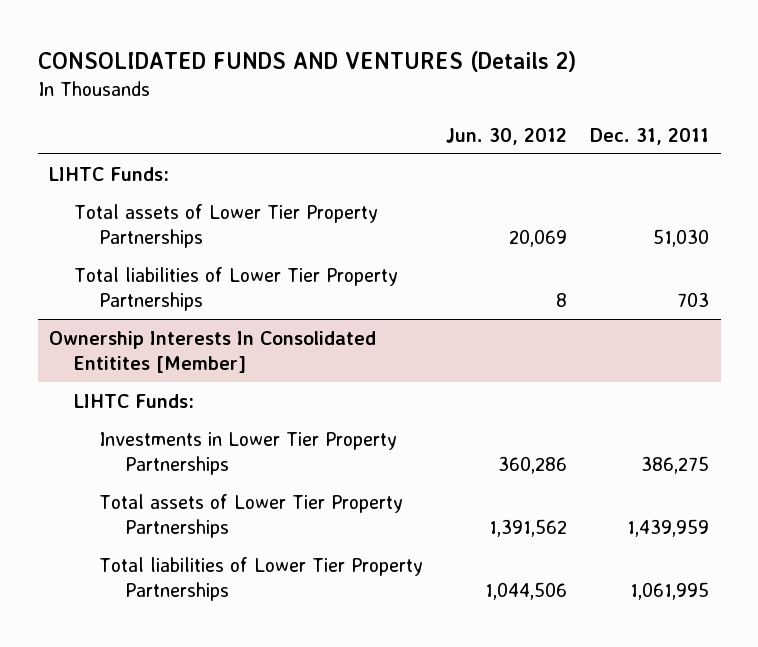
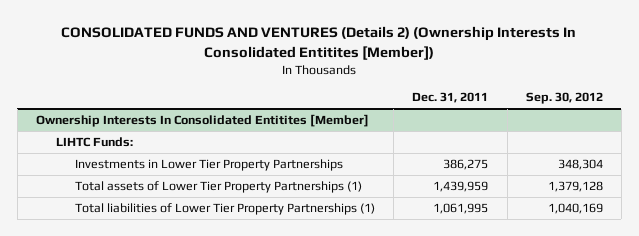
[37,50,576,72] CONSOLIDATED FUNDS AND VENTURES (Details 2) -> [61,25,577,60] CONSOLIDATED FUNDS AND VENTURES (Details 2) (Ownership Interests In Consolidated Entitites [Member])
[446,127,568,145] Jun. 30, 2012 -> none
none -> [525,92,603,105] Sep. 30, 2012
[49,166,170,181] LIHTC Funds: -> none
[74,203,379,248] Total assets of Lower Tier Property Partnerships -> none
[74,266,399,311] Total liabilities of Lower Tier Property Partnerships -> none
[99,493,404,538] Total assets of Lower Tier Property Partnerships -> [75,181,363,194] Total assets of Lower Tier Property Partnerships (1)
[99,556,424,601] Total liabilities of Lower Tier Property Partnerships -> [75,203,376,216] Total liabilities of Lower Tier Property Partnerships (1)

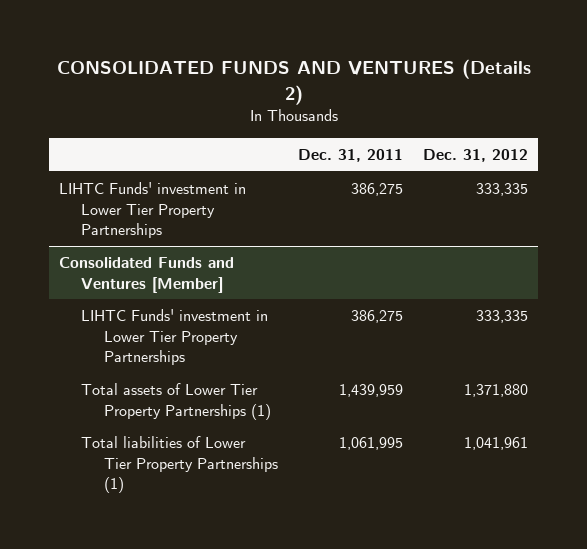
[61,25,577,60] CONSOLIDATED FUNDS AND VENTURES (Details 2) (Ownership Interests In Consolidated Entitites [Member]) -> [56,59,531,105] CONSOLIDATED FUNDS AND VENTURES (Details 2)
[525,92,603,105] Sep. 30, 2012 -> none
none -> [422,148,528,162] Dec. 31, 2012
[35,114,369,128] Ownership Interests In Consolidated Entitites [Member] -> none
[55,137,133,148] LIHTC Funds: -> none
[75,159,344,172] Investments in Lower Tier Property Partnerships -> [59,182,247,239] LIHTC Funds' investment in Lower Tier Property Partnerships
none -> [59,257,235,293] Consolidated Funds and Ventures [Member]
none -> [81,309,269,366] LIHTC Funds' investment in Lower Tier Property Partnerships

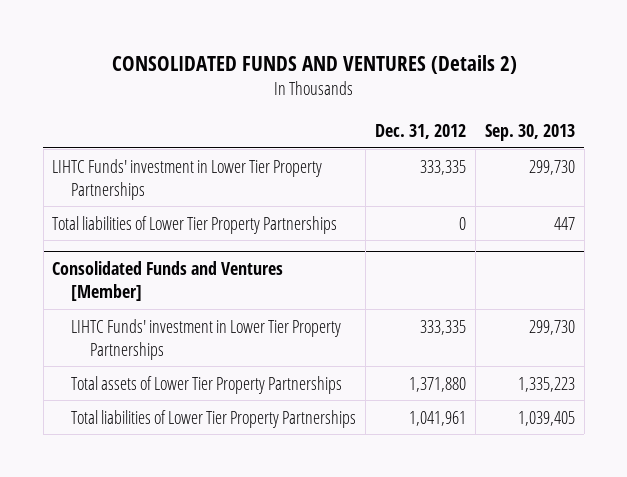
[297,148,403,162] Dec. 31, 2011 -> none
none -> [484,123,575,141] Sep. 30, 2013
none -> [52,215,338,234] Total liabilities of Lower Tier Property Partnerships
[81,383,271,420] Total assets of Lower Tier Property Partnerships (1) -> [71,375,343,394] Total assets of Lower Tier Property Partnerships
[81,436,278,494] Total liabilities of Lower Tier Property Partnerships (1) -> [71,409,357,428] Total liabilities of Lower Tier Property Partnerships

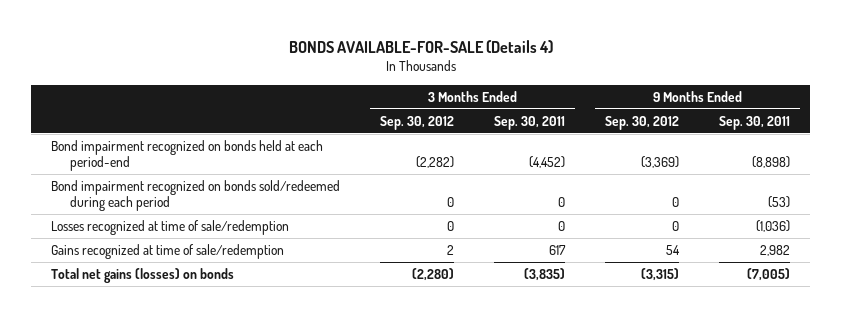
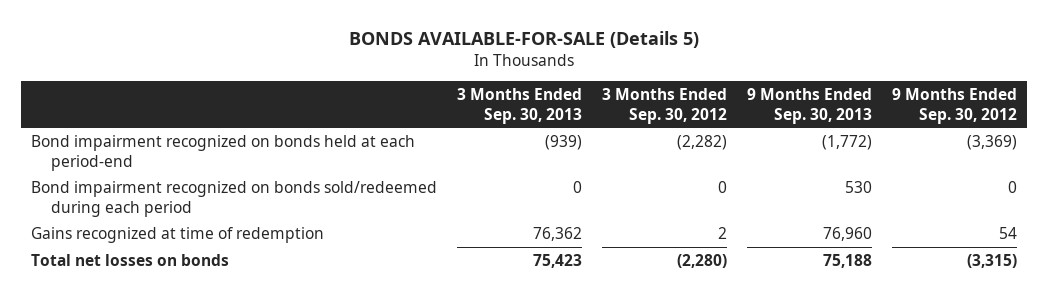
[288,39,553,53] BONDS AVAILABLE-FOR-SALE (Details 4) -> [348,30,699,48] BONDS AVAILABLE-FOR-SALE (Details 5)
[494,115,566,130] Sep. 30, 2011 -> none
[719,115,791,130] Sep. 30, 2011 -> none
none -> [456,87,582,124] 3 Months Ended Sep. 30, 2013
none -> [747,87,873,124] 9 Months Ended Sep. 30, 2013
[51,219,290,235] Losses recognized at time of sale/redemption -> none
[51,243,285,259] Gains recognized at time of sale/redemption -> [30,226,324,243] Gains recognized at time of redemption
[51,267,235,283] Total net gains (losses) on bonds -> [30,253,229,266] Total net losses on bonds

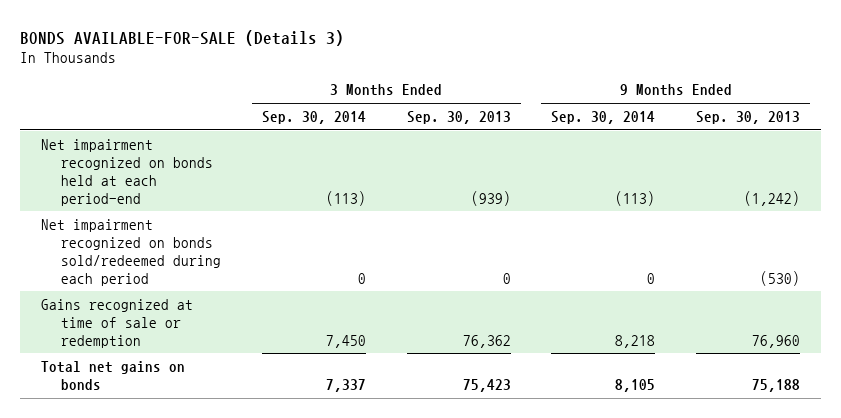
[348,30,699,48] BONDS AVAILABLE-FOR-SALE (Details 5) -> [20,29,345,46] BONDS AVAILABLE-FOR-SALE (Details 3)
[601,87,727,124] 3 Months Ended Sep. 30, 2012 -> none
[892,87,1018,124] 9 Months Ended Sep. 30, 2012 -> none
none -> [261,110,366,124] Sep. 30, 2014
none -> [551,110,656,124] Sep. 30, 2014
[30,134,415,171] Bond impairment recognized on bonds held at each period-end -> none
[30,180,437,217] Bond impairment recognized on bonds sold/redeemed during each period -> [40,138,213,206] Net impairment recognized on bonds held at each period-end
[572,180,582,193] 0 -> [470,190,511,206] (939)
[845,180,873,193] 530 -> [744,190,801,206] (1,242)
none -> [40,218,221,286] Net impairment recognized on bonds sold/redeemed during each period
[30,226,324,243] Gains recognized at time of redemption -> [40,298,193,348] Gains recognized at time of sale or redemption
[30,253,229,266] Total net losses on bonds -> [40,360,185,390] Total net gains on bonds

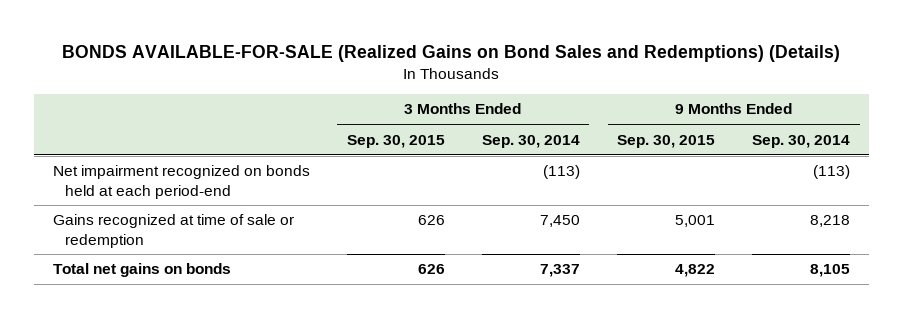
[20,29,345,46] BONDS AVAILABLE-FOR-SALE (Details 3) -> [62,44,841,62] BONDS AVAILABLE-FOR-SALE (Realized Gains on Bond Sales and Redemptions) (Details)
[406,110,511,124] Sep. 30, 2013 -> none
[696,110,801,124] Sep. 30, 2013 -> none
none -> [346,134,445,148] Sep. 30, 2015
none -> [617,134,716,148] Sep. 30, 2015
[40,218,221,286] Net impairment recognized on bonds sold/redeemed during each period -> none

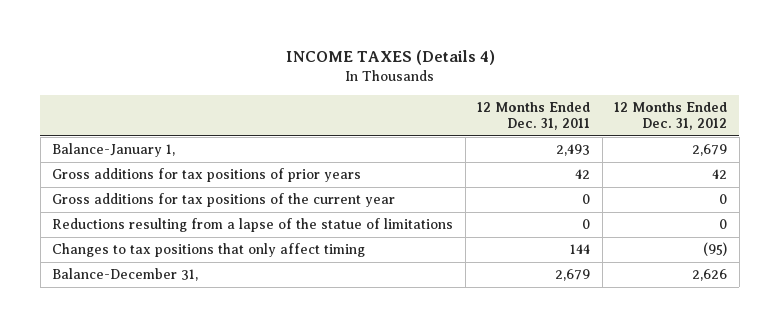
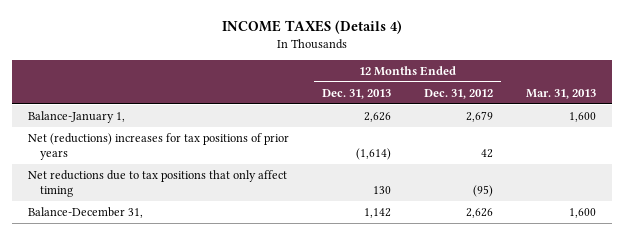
[477,101,591,131] 12 Months Ended Dec. 31, 2011 -> none
none -> [322,88,392,99] Dec. 31, 2013
none -> [525,88,596,99] Mar. 31, 2013
[52,193,396,208] Gross additions for tax positions of the current year -> none
[52,218,454,233] Reductions resulting from a lapse of the statue of limitations -> none
[52,168,362,183] Gross additions for tax positions of prior years -> [28,132,290,160] Net (reductions) increases for tax positions of prior years
[52,243,366,258] Changes to tax positions that only affect timing -> [28,169,288,197] Net reductions due to tax positions that only affect timing

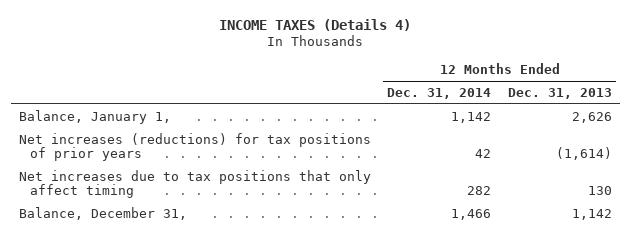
[424,88,494,99] Dec. 31, 2012 -> none
[525,88,596,99] Mar. 31, 2013 -> none
none -> [387,88,492,100] Dec. 31, 2014
[28,110,126,123] Balance-January 1, -> [18,109,171,124] Balance, January 1,
[28,132,290,160] Net (reductions) increases for tax positions of prior years -> [18,132,371,162] Net increases (reductions) for tax positions of prior years
[28,169,288,197] Net reductions due to tax positions that only affect timing -> [18,169,371,199] Net increases due to tax positions that only affect timing
[28,206,144,218] Balance-December 31, -> [18,206,187,220] Balance, December 31,

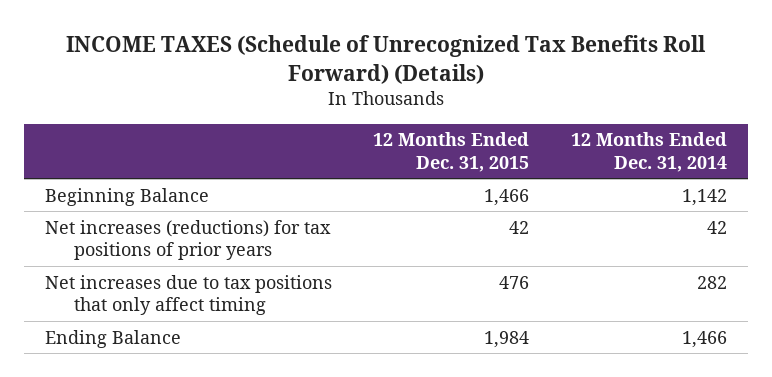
[219,18,412,31] INCOME TAXES (Details 4) -> [65,35,706,84] INCOME TAXES (Schedule of Unrecognized Tax Benefits Roll Forward) (Details)
[507,88,612,100] Dec. 31, 2013 -> none
none -> [373,132,530,172] 12 Months Ended Dec. 31, 2015
[18,109,171,124] Balance, January 1, -> [44,187,209,206] Beginning Balance
[18,206,187,220] Balance, December 31, -> [44,329,181,348] Ending Balance

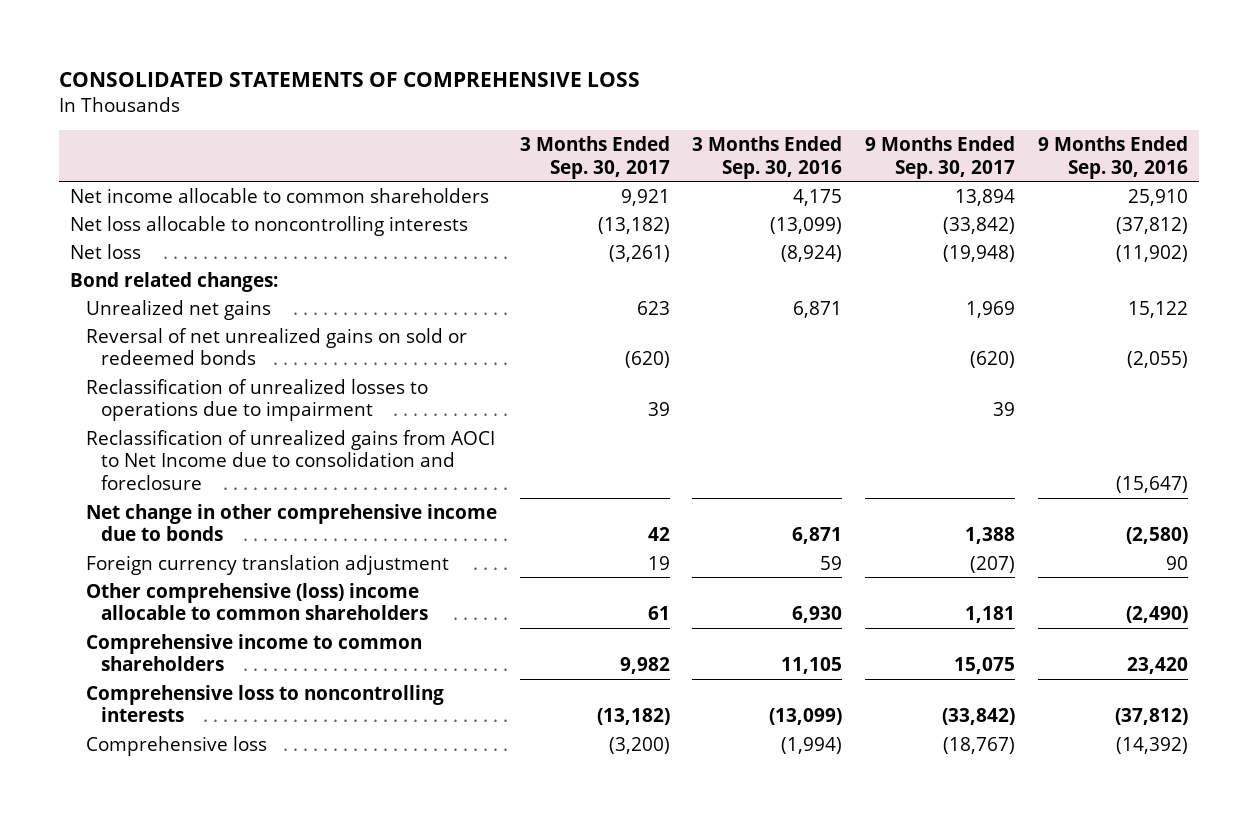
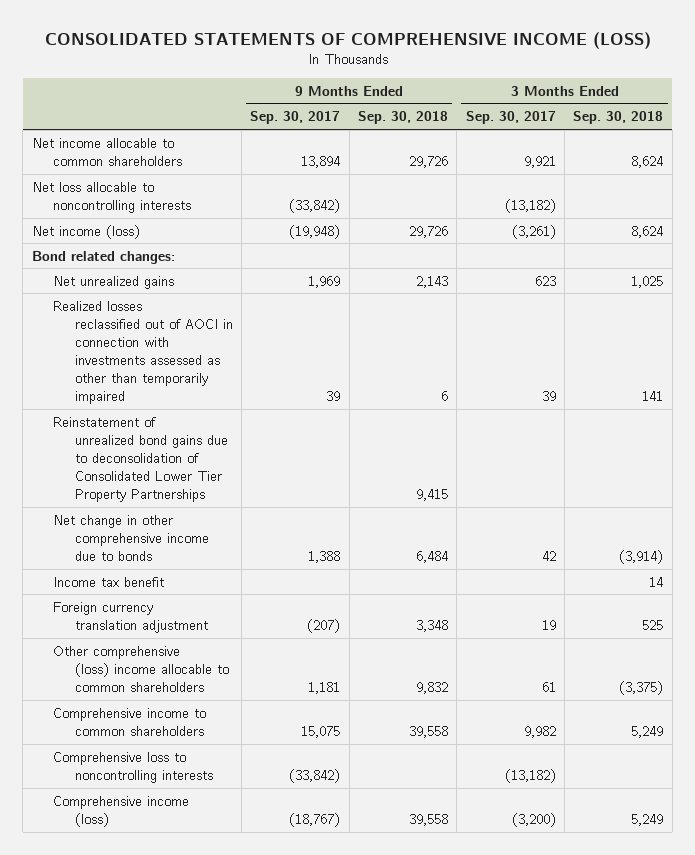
[58,72,640,88] CONSOLIDATED STATEMENTS OF COMPREHENSIVE LOSS -> [44,31,651,49] CONSOLIDATED STATEMENTS OF COMPREHENSIVE INCOME (LOSS)
[692,135,843,179] 3 Months Ended Sep. 30, 2016 -> none
[1037,135,1188,179] 9 Months Ended Sep. 30, 2016 -> none
none -> [358,111,449,125] Sep. 30, 2018
none -> [573,111,664,125] Sep. 30, 2018
[70,243,142,259] Net loss -> [31,224,140,239] Net income (loss)
[85,327,467,366] Reversal of net unrealized gains on sold or redeemed bonds -> none
[85,429,495,491] Reclassification of unrealized gains from AOCI to Net Income due to consolidation and foreclosure -> none
[85,299,271,320] Unrealized net gains -> [53,275,175,289] Net unrealized gains
[85,378,428,422] Reclassification of unrealized losses to operations due to impairment -> [53,300,233,405] Realized losses reclassified out of AOCI in connection with investments assessed as other than temporarily impaired
none -> [53,416,228,503] Reinstatement of unrealized bond gains due to deconsolidation of Consolidated Lower Tier Property Partnerships
none -> [53,576,165,587] Income tax benefit
[85,735,267,756] Comprehensive loss -> [53,795,190,827] Comprehensive income (loss)

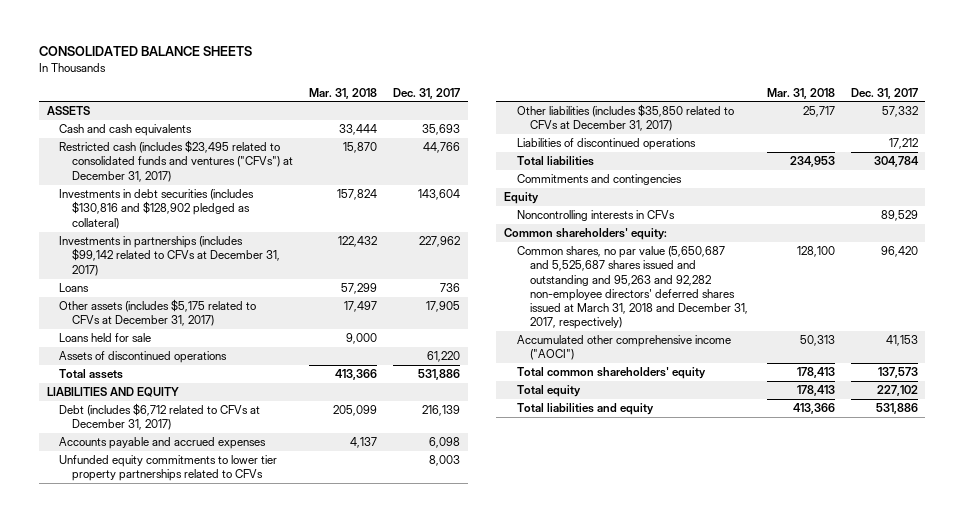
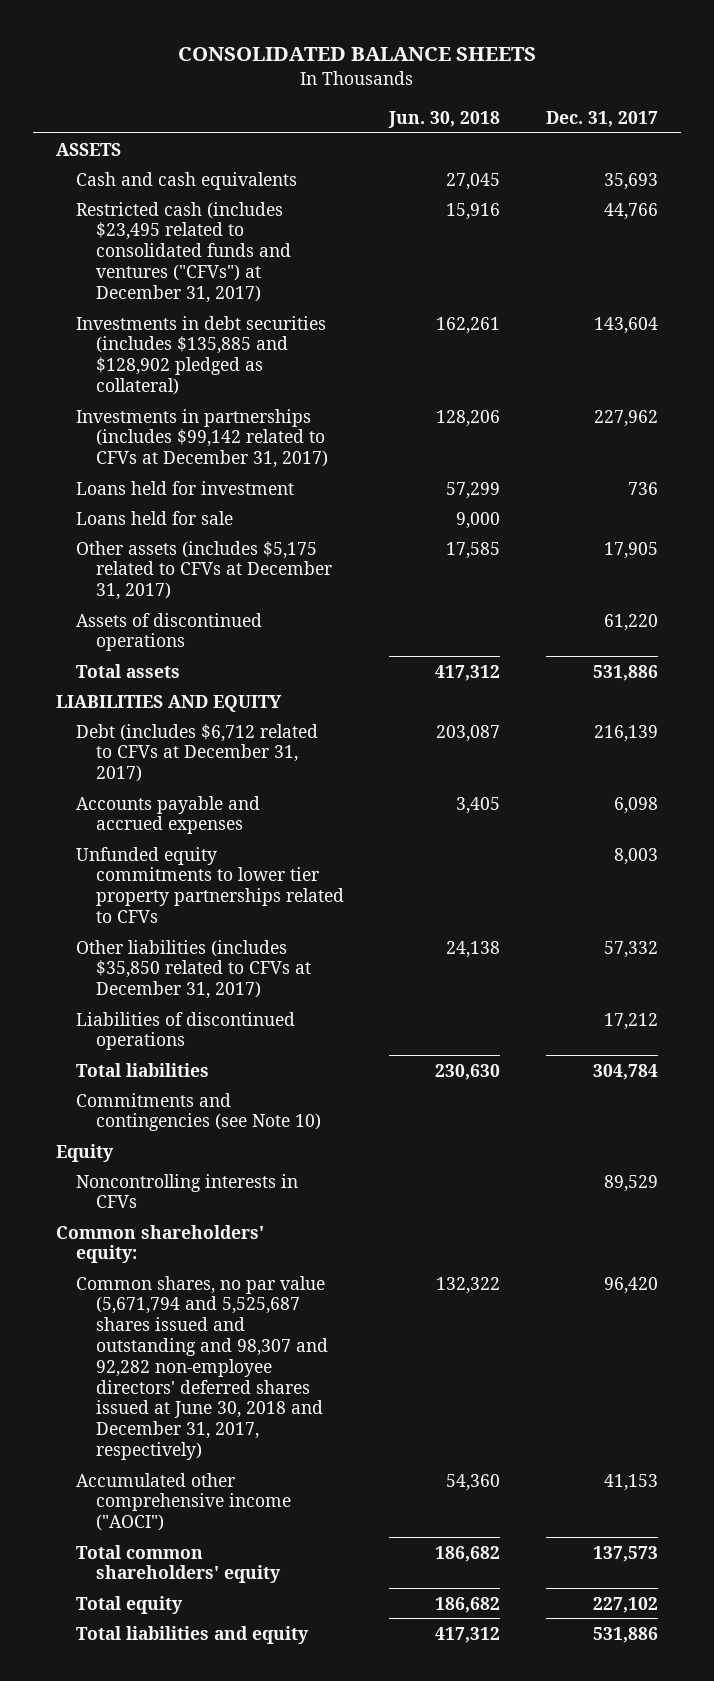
[308,87,377,99] Mar. 31, 2018 -> none
none -> [388,110,501,128] Jun. 30, 2018
[59,189,255,229] Investments in debt securities (includes $130,816 and $128,902 pledged as collateral) -> [76,315,327,395] Investments in debt securities (includes $135,885 and $128,902 pledged as collateral)
[59,283,90,293] Loans -> [76,480,295,495] Loans held for investment
[59,299,257,327] Other assets (includes $5,175 related to CFVs at December 31, 2017) -> [76,540,332,601] Other assets (includes $5,175 related to CFVs at December 31, 2017)
[517,174,683,186] Commitments and contingencies -> [76,1092,321,1132] Commitments and contingencies (see Note 10)
[517,246,748,330] Common shares, no par value (5,650,687 and 5,525,687 shares issued and outstanding and 95,263 and 92,282 non-employee directors' deferred shares issued at March 31, 2018 and December 31, 2017, respectively) -> [76,1275,328,1461] Common shares, no par value (5,671,794 and 5,525,687 shares issued and outstanding and 98,307 and 92,282 non-employee directors' deferred shares issued at June 30, 2018 and December 31, 2017, respectively)

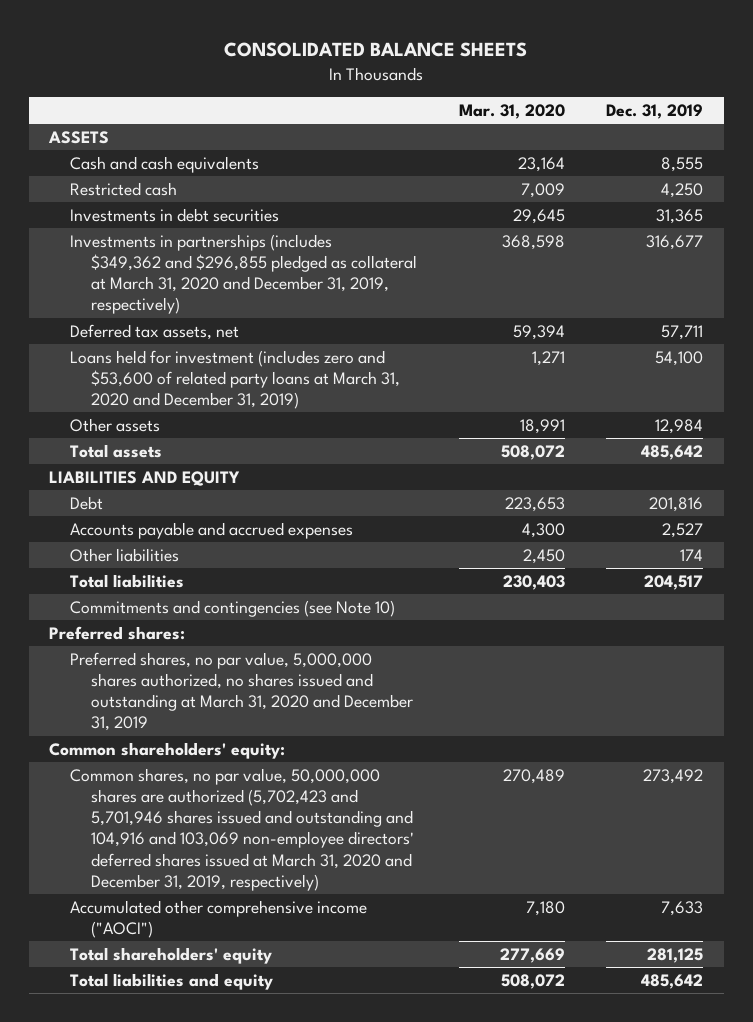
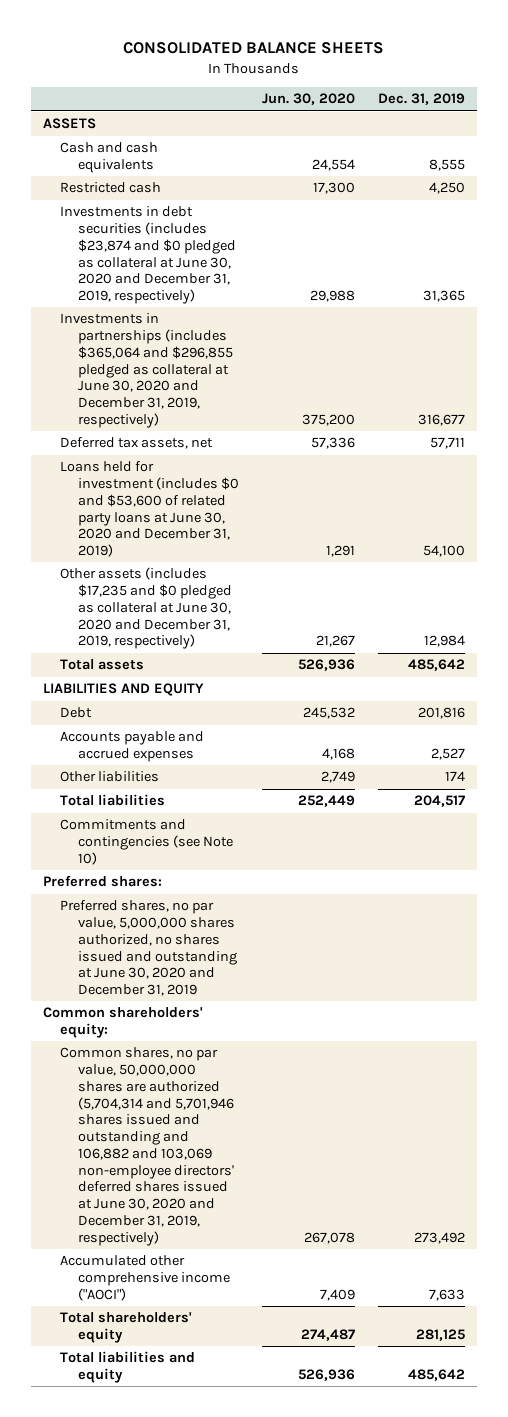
[458,104,565,120] Mar. 31, 2020 -> none
none -> [262,93,356,106] Jun. 30, 2020
[70,207,280,222] Investments in debt securities -> [60,206,236,305] Investments in debt securities (includes $23,874 and $0 pledged as collateral at June 30, 2020 and December 31, 2019, respectively)
[70,233,417,315] Investments in partnerships (includes $349,362 and $296,855 pledged as collateral at March 31, 2020 and December 31, 2019, respectively) -> [60,313,233,428] Investments in partnerships (includes $365,064 and $296,855 pledged as collateral at June 30, 2020 and December 31, 2019, respectively)
[70,349,400,410] Loans held for investment (includes zero and $53,600 of related party loans at March 31, 2020 and December 31, 2019) -> [60,461,239,558] Loans held for investment (includes $0 and $53,600 of related party loans at June 30, 2020 and December 31, 2019)
[70,417,161,432] Other assets -> [60,567,232,650] Other assets (includes $17,235 and $0 pledged as collateral at June 30, 2020 and December 31, 2019, respectively)
[70,651,413,732] Preferred shares, no par value, 5,000,000 shares authorized, no shares issued and outstanding at March 31, 2020 and December 31, 2019 -> [60,900,237,997] Preferred shares, no par value, 5,000,000 shares authorized, no shares issued and outstanding at June 30, 2020 and December 31, 2019
[70,767,414,891] Common shares, no par value, 50,000,000 shares are authorized (5,702,423 and 5,701,946 shares issued and outstanding and 104,916 and 103,069 non-employee directors' deferred shares issued at March 31, 2020 and December 31, 2019, respectively) -> [60,1047,234,1246] Common shares, no par value, 50,000,000 shares are authorized (5,704,314 and 5,701,946 shares issued and outstanding and 106,882 and 103,069 non-employee directors' deferred shares issued at June 30, 2020 and December 31, 2019, respectively)

